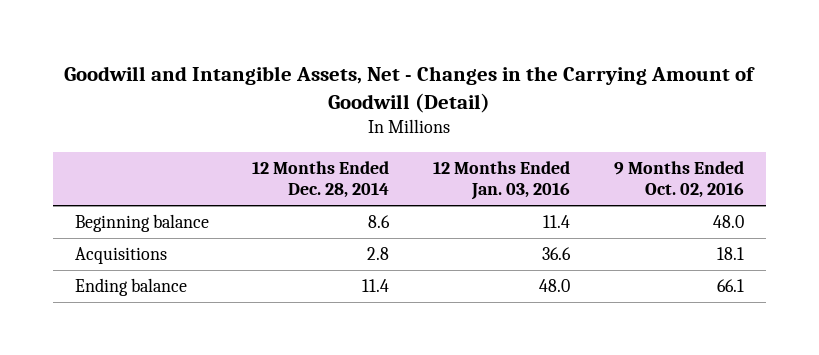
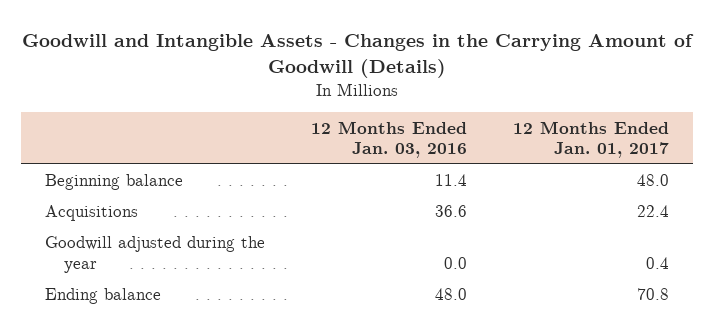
[64,65,756,113] Goodwill and Intangible Assets, Net - Changes in the Carrying Amount of Goodwill (Detail) -> [22,34,695,79] Goodwill and Intangible Assets - Changes in the Carrying Amount of Goodwill (Details)
[252,160,390,199] 12 Months Ended Dec. 28, 2014 -> none
[614,160,745,199] 9 Months Ended Oct. 02, 2016 -> none
none -> [513,120,670,159] 12 Months Ended Jan. 01, 2017
none -> [44,236,265,273] Goodwill adjusted during the year

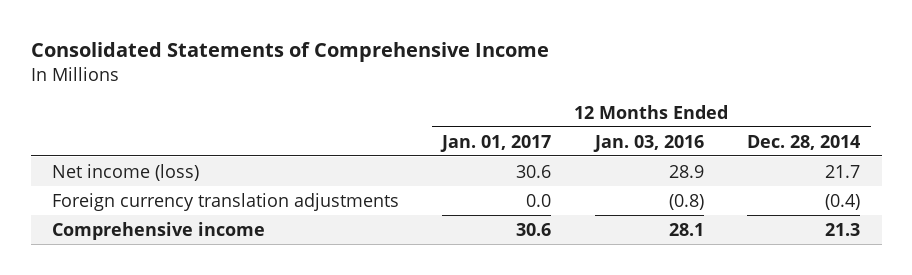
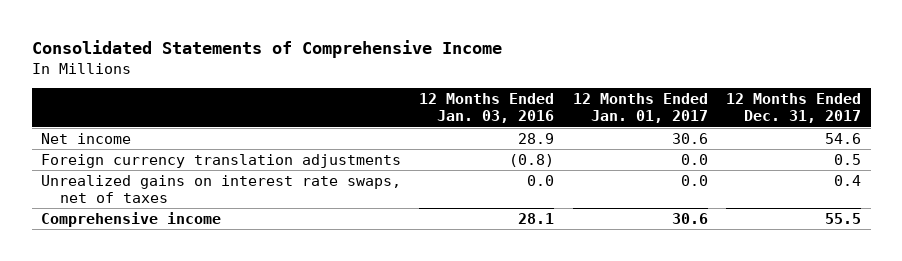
[746,134,860,150] Dec. 28, 2014 -> none
none -> [726,93,862,124] 12 Months Ended Dec. 31, 2017
[52,163,200,181] Net income (loss) -> [40,132,131,144] Net income
none -> [40,174,401,204] Unrealized gains on interest rate swaps, net of taxes

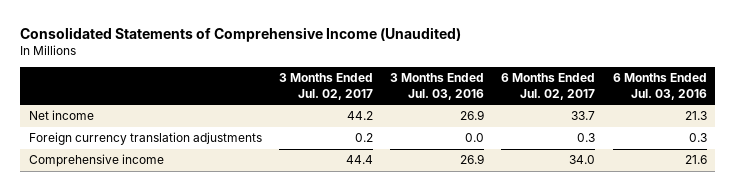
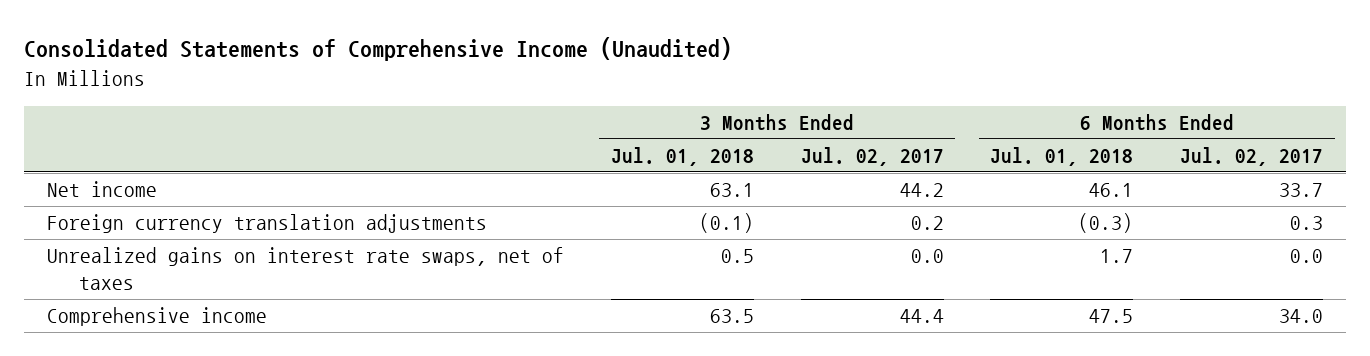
[390,73,485,100] 3 Months Ended Jul. 03, 2016 -> none
[612,73,707,100] 6 Months Ended Jul. 03, 2016 -> none
none -> [610,146,754,166] Jul. 01, 2018
none -> [990,146,1134,166] Jul. 01, 2018
none -> [46,247,564,291] Unrealized gains on interest rate swaps, net of taxes

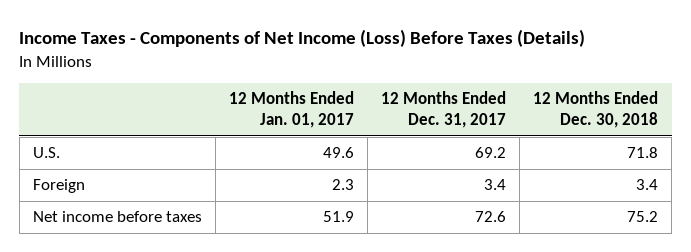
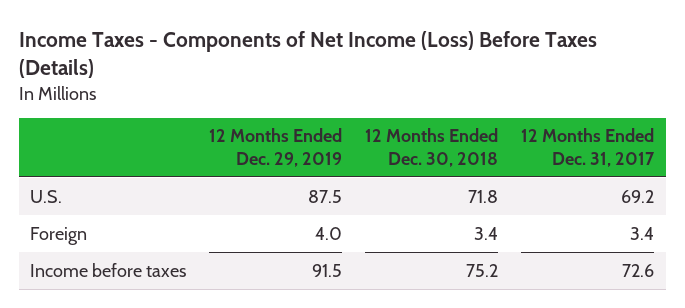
[228,91,354,129] 12 Months Ended Jan. 01, 2017 -> none
none -> [209,128,343,167] 12 Months Ended Dec. 29, 2019
[32,211,202,223] Net income before taxes -> [30,262,187,277] Income before taxes

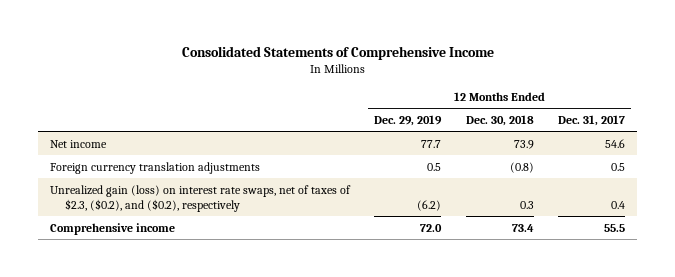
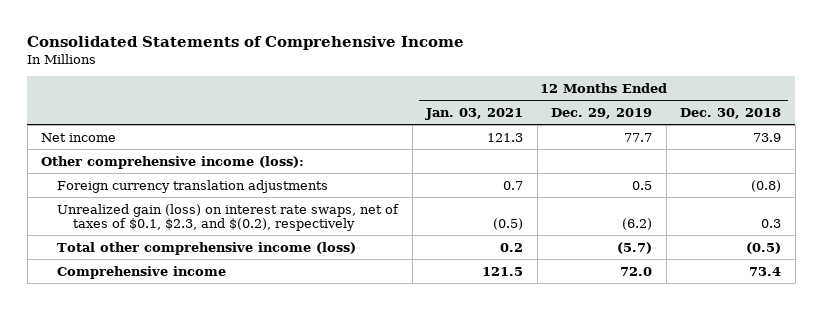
[558,115,626,127] Dec. 31, 2017 -> none
none -> [425,107,524,120] Jan. 03, 2021
none -> [41,155,305,169] Other comprehensive income (loss):
[50,184,352,212] Unrealized gain (loss) on interest rate swaps, net of taxes of $2.3, ($0.2), and ($0.2), respectively -> [57,203,400,231] Unrealized gain (loss) on interest rate swaps, net of taxes of $0.1, $2.3, and $(0.2), respectively
none -> [57,241,357,255] Total other comprehensive income (loss)

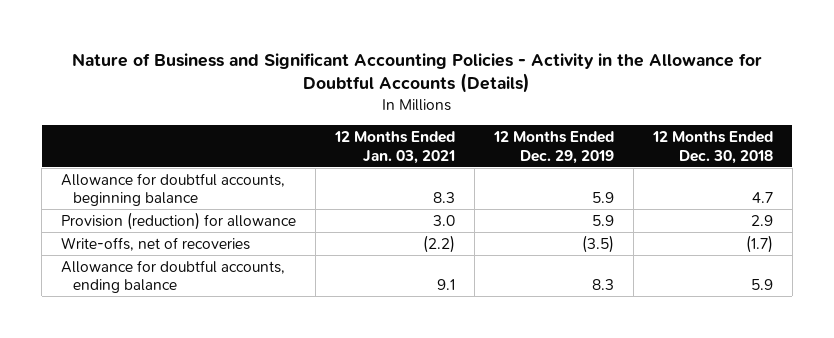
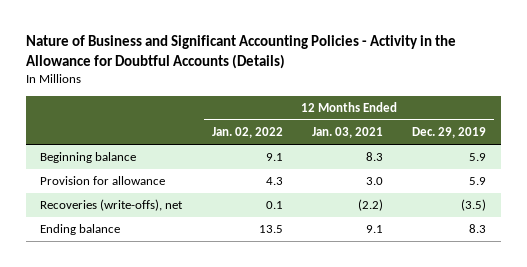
[651,130,773,164] 12 Months Ended Dec. 30, 2018 -> none
none -> [211,127,283,139] Jan. 02, 2022
[61,172,286,207] Allowance for doubtful accounts, beginning balance -> [40,152,137,164] Beginning balance
[61,211,297,230] Provision (reduction) for allowance -> [40,176,166,186] Provision for allowance
[61,236,251,251] Write-offs, net of recoveries -> [40,199,184,212] Recoveries (write-offs), net
[61,259,286,294] Allowance for doubtful accounts, ending balance -> [40,224,121,236] Ending balance

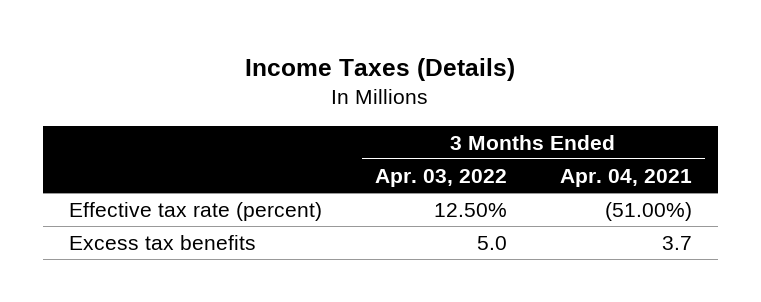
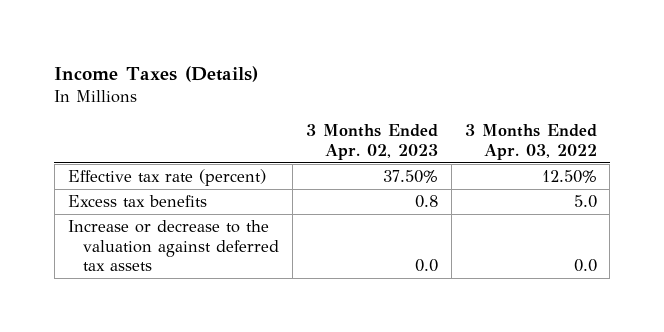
[559,168,692,187] Apr. 04, 2021 -> none
none -> [305,124,438,160] 3 Months Ended Apr. 02, 2023
none -> [67,220,280,272] Increase or decrease to the valuation against deferred tax assets

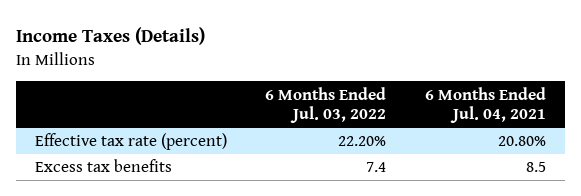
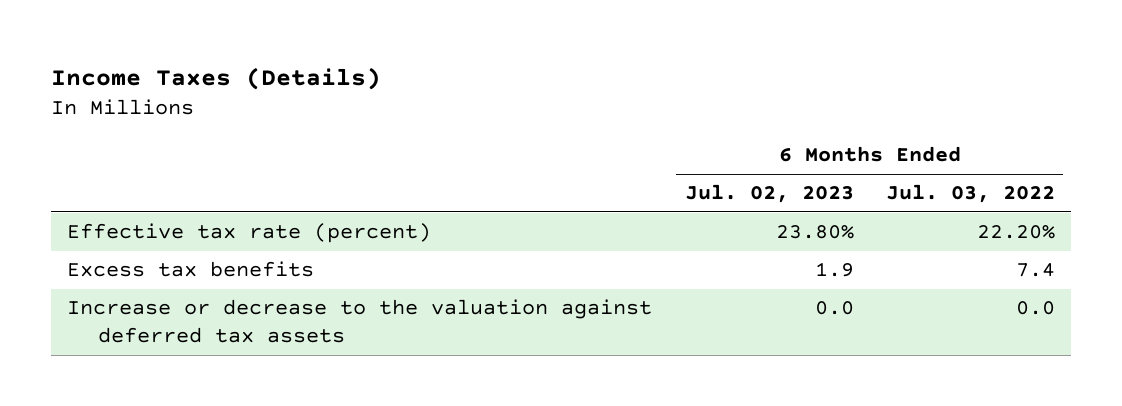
[424,86,546,124] 6 Months Ended Jul. 04, 2021 -> none
none -> [684,184,854,204] Jul. 02, 2023
none -> [67,299,653,344] Increase or decrease to the valuation against deferred tax assets

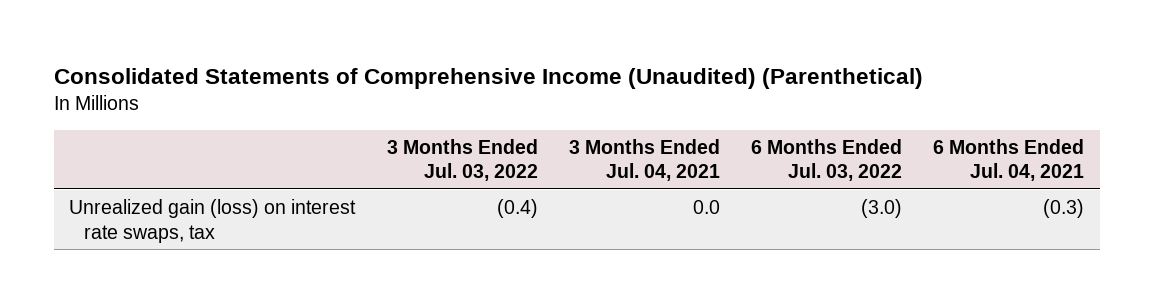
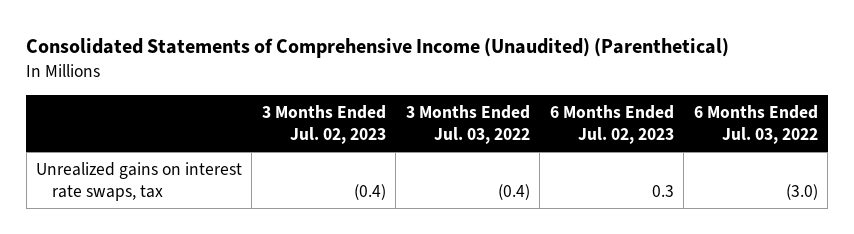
[568,138,720,182] 3 Months Ended Jul. 04, 2021 -> none
[933,138,1085,182] 6 Months Ended Jul. 04, 2021 -> none
none -> [261,104,386,144] 3 Months Ended Jul. 02, 2023
none -> [549,104,674,144] 6 Months Ended Jul. 02, 2023
[69,198,357,243] Unrealized gain (loss) on interest rate swaps, tax -> [36,162,243,201] Unrealized gains on interest rate swaps, tax

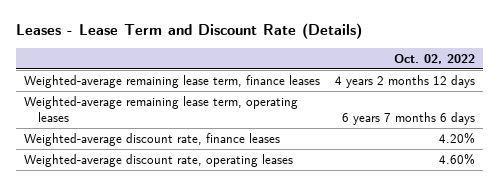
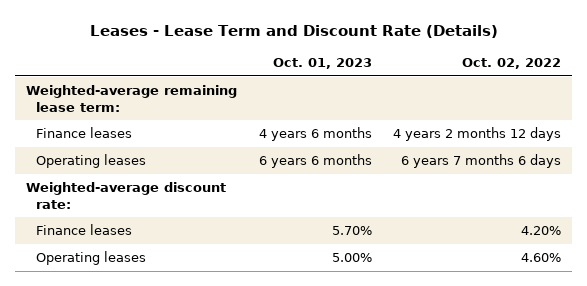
none -> [272,58,372,70] Oct. 01, 2023
none -> [26,85,238,112] Weighted-average remaining lease term:
[23,74,320,88] Weighted-average remaining lease term, finance leases -> [35,127,132,139] Finance leases
[23,95,298,122] Weighted-average remaining lease term, operating leases -> [35,154,146,169] Operating leases
none -> [26,182,227,209] Weighted-average discount rate:
[23,132,280,146] Weighted-average discount rate, finance leases -> [35,224,132,236] Finance leases
[23,153,293,167] Weighted-average discount rate, operating leases -> [35,251,146,266] Operating leases

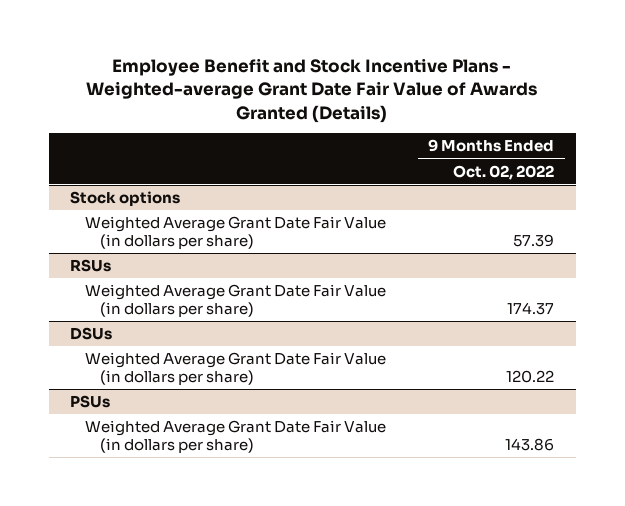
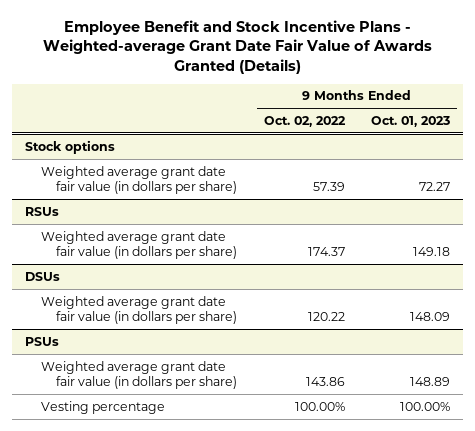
none -> [371,116,451,128] Oct. 01, 2023
[85,216,387,249] Weighted Average Grant Date Fair Value (in dollars per share) -> [40,165,238,195] Weighted average grant date fair value (in dollars per share)
[85,284,387,317] Weighted Average Grant Date Fair Value (in dollars per share) -> [40,230,238,260] Weighted average grant date fair value (in dollars per share)
[85,352,387,385] Weighted Average Grant Date Fair Value (in dollars per share) -> [40,295,238,325] Weighted average grant date fair value (in dollars per share)
[85,420,387,453] Weighted Average Grant Date Fair Value (in dollars per share) -> [40,360,238,390] Weighted average grant date fair value (in dollars per share)
none -> [40,400,165,414] Vesting percentage

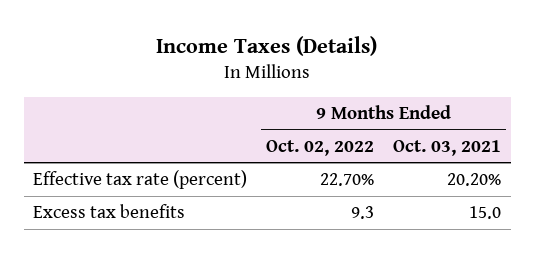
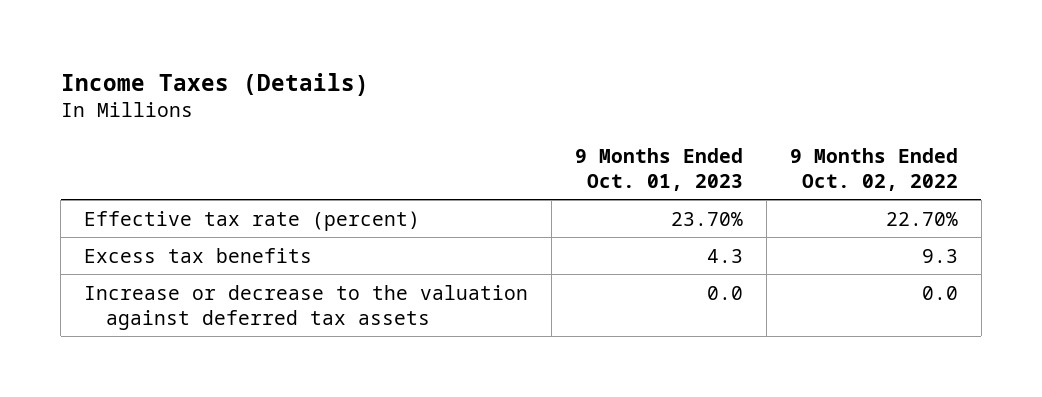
[393,139,502,156] Oct. 03, 2021 -> none
none -> [575,147,744,191] 9 Months Ended Oct. 01, 2023
none -> [84,284,529,330] Increase or decrease to the valuation against deferred tax assets

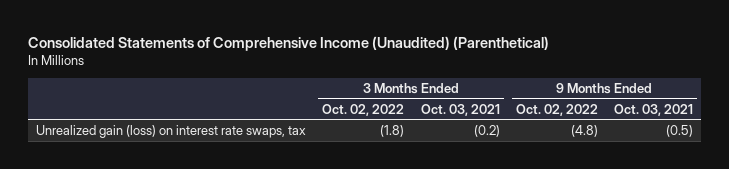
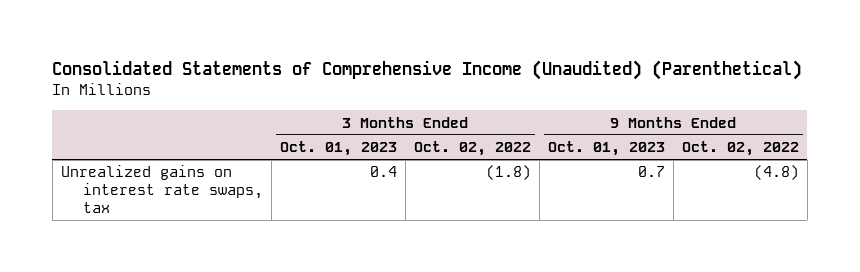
[420,103,500,116] Oct. 03, 2021 -> none
[613,103,693,116] Oct. 03, 2021 -> none
none -> [279,141,397,157] Oct. 01, 2023
none -> [547,141,665,157] Oct. 01, 2023
[36,125,307,139] Unrealized gain (loss) on interest rate swaps, tax -> [60,165,263,213] Unrealized gains on interest rate swaps, tax

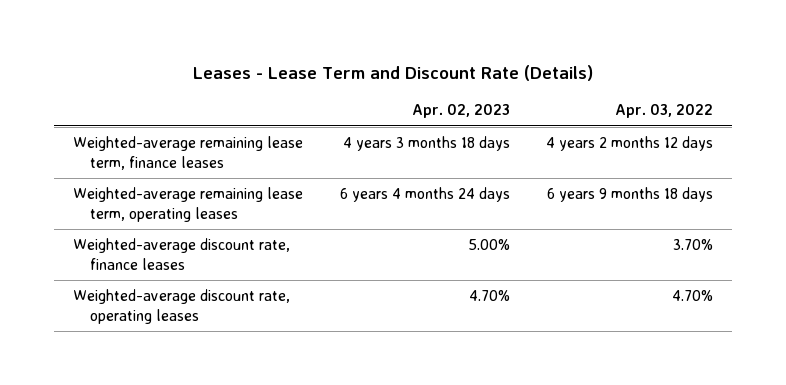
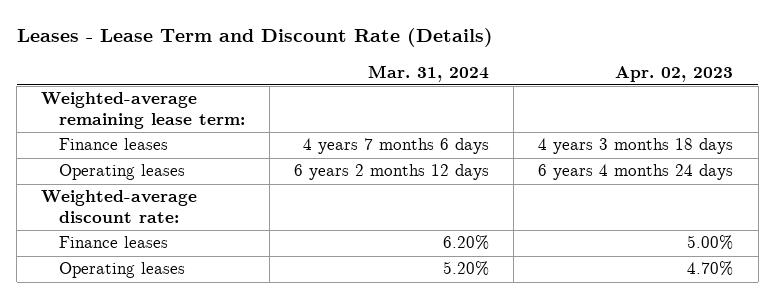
[615,104,714,119] Apr. 03, 2022 -> none
none -> [368,64,490,82] Mar. 31, 2024
none -> [41,92,245,130] Weighted-average remaining lease term:
[72,136,303,170] Weighted-average remaining lease term, finance leases -> [58,138,168,151] Finance leases
[72,187,303,222] Weighted-average remaining lease term, operating leases -> [58,164,185,181] Operating leases
none -> [41,190,198,224] Weighted-average discount rate:
[72,238,290,270] Weighted-average discount rate, finance leases -> [58,236,168,249] Finance leases
[72,289,290,324] Weighted-average discount rate, operating leases -> [58,262,185,279] Operating leases

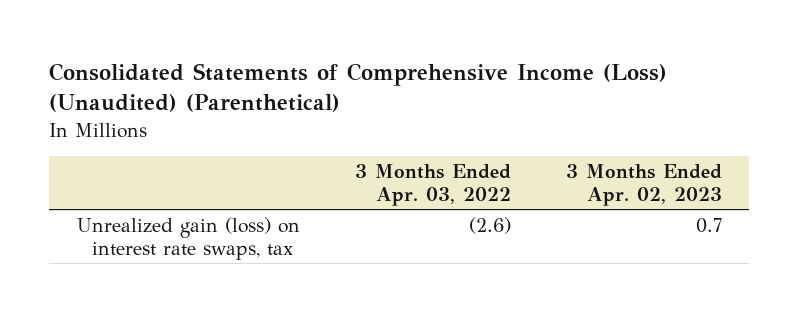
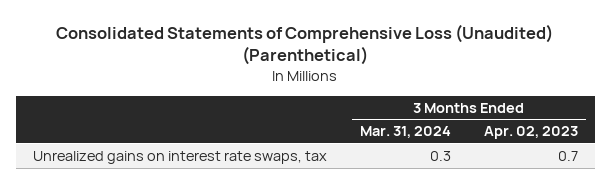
[49,62,668,113] Consolidated Statements of Comprehensive Income (Loss) (Unaudited) (Parenthetical) -> [56,23,554,66] Consolidated Statements of Comprehensive Loss (Unaudited) (Parenthetical)
[354,163,511,207] 3 Months Ended Apr. 03, 2022 -> none
none -> [359,126,451,139] Mar. 31, 2024
[76,216,300,260] Unrealized gain (loss) on interest rate swaps, tax -> [32,151,327,165] Unrealized gains on interest rate swaps, tax

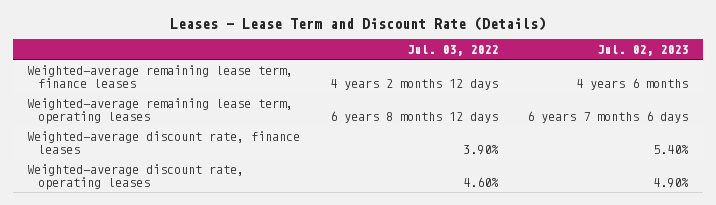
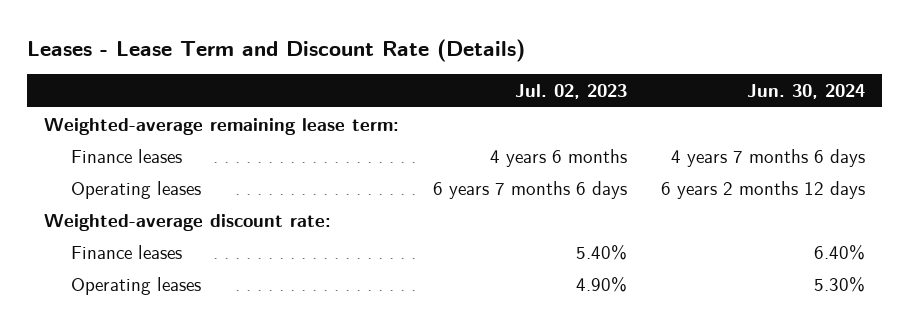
[406,44,498,56] Jul. 03, 2022 -> none
none -> [746,84,865,100] Jun. 30, 2024
none -> [43,117,399,135] Weighted-average remaining lease term:
[27,64,294,88] Weighted-average remaining lease term, finance leases -> [71,148,183,163] Finance leases
[27,97,294,124] Weighted-average remaining lease term, operating leases -> [71,180,202,199] Operating leases
none -> [43,213,331,231] Weighted-average discount rate:
[27,130,301,154] Weighted-average discount rate, finance leases -> [71,244,183,259] Finance leases
[27,163,245,190] Weighted-average discount rate, operating leases -> [71,276,202,295] Operating leases

